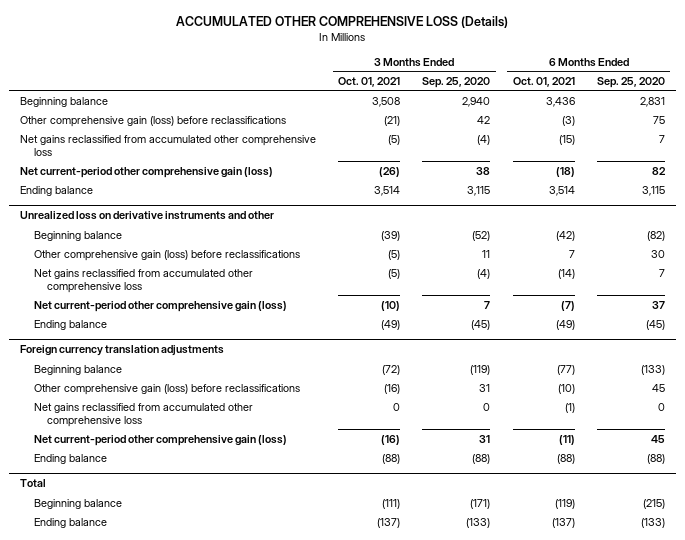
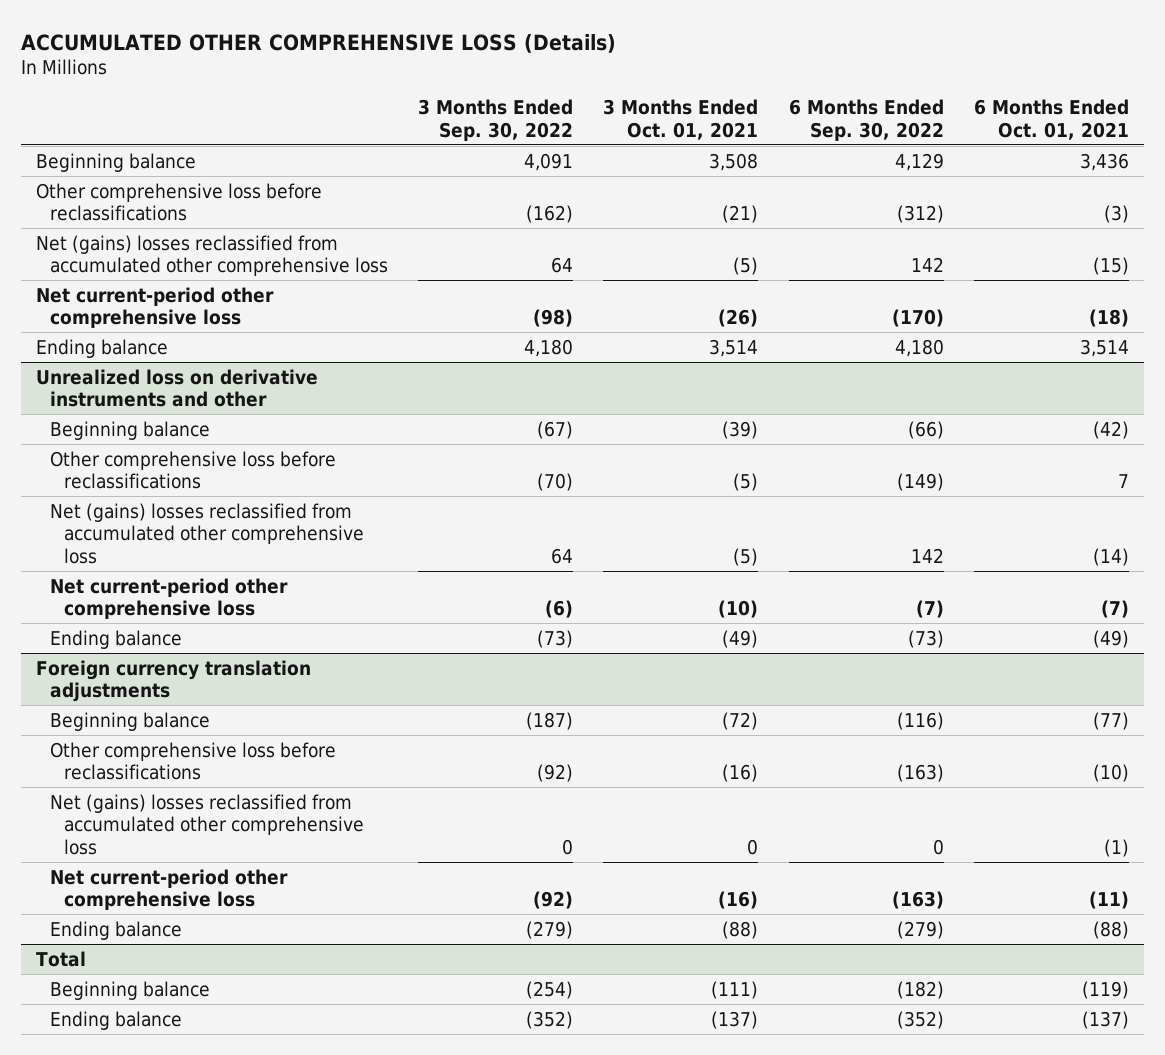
[422,76,491,88] Sep. 25, 2020 -> none
[596,76,665,88] Sep. 25, 2020 -> none
none -> [418,99,574,141] 3 Months Ended Sep. 30, 2022
none -> [788,99,944,141] 6 Months Ended Sep. 30, 2022
[20,115,287,127] Other comprehensive gain (loss) before reclassifications -> [36,182,323,222] Other comprehensive loss before reclassifications
[20,134,317,156] Net gains reclassified from accumulated other comprehensive loss -> [36,234,388,277] Net (gains) losses reclassified from accumulated other comprehensive loss
[20,166,274,178] Net current-period other comprehensive gain (loss) -> [36,286,275,329] Net current-period other comprehensive loss
[33,249,300,261] Other comprehensive gain (loss) before reclassifications -> [49,450,336,490] Other comprehensive loss before reclassifications
[33,268,253,293] Net gains reclassified from accumulated other comprehensive loss -> [49,502,364,564] Net (gains) losses reclassified from accumulated other comprehensive loss
[33,300,287,312] Net current-period other comprehensive gain (loss) -> [49,577,288,620] Net current-period other comprehensive loss
[33,383,300,395] Other comprehensive gain (loss) before reclassifications -> [49,741,336,781] Other comprehensive loss before reclassifications
[33,402,253,427] Net gains reclassified from accumulated other comprehensive loss -> [49,793,364,855] Net (gains) losses reclassified from accumulated other comprehensive loss
[33,434,287,446] Net current-period other comprehensive gain (loss) -> [49,868,288,911] Net current-period other comprehensive loss

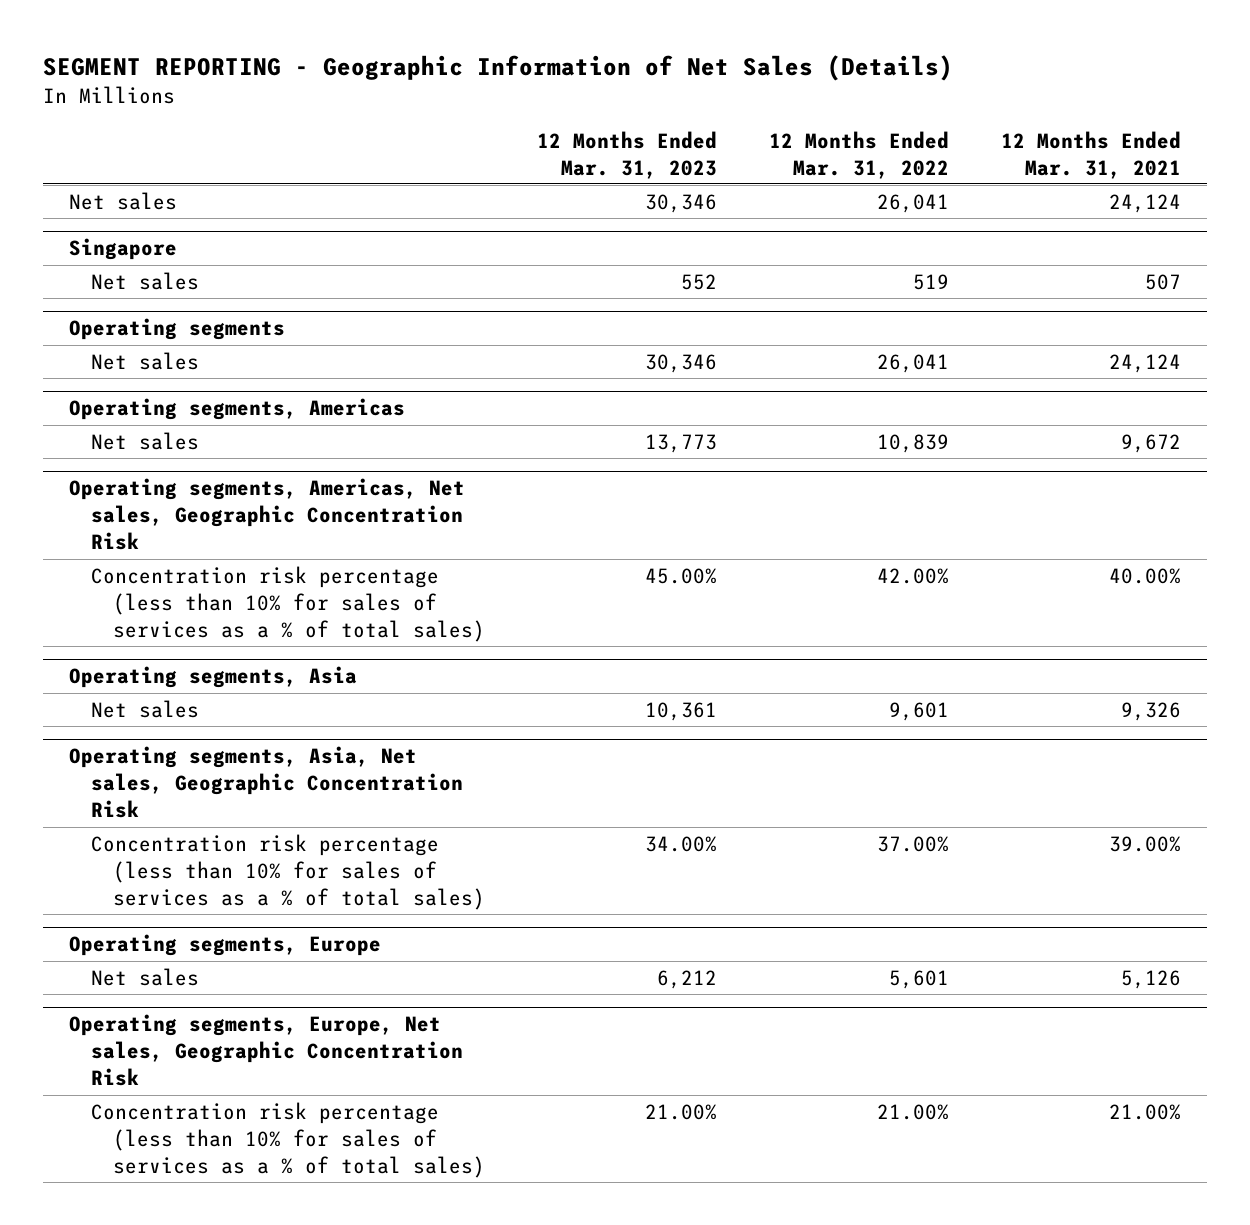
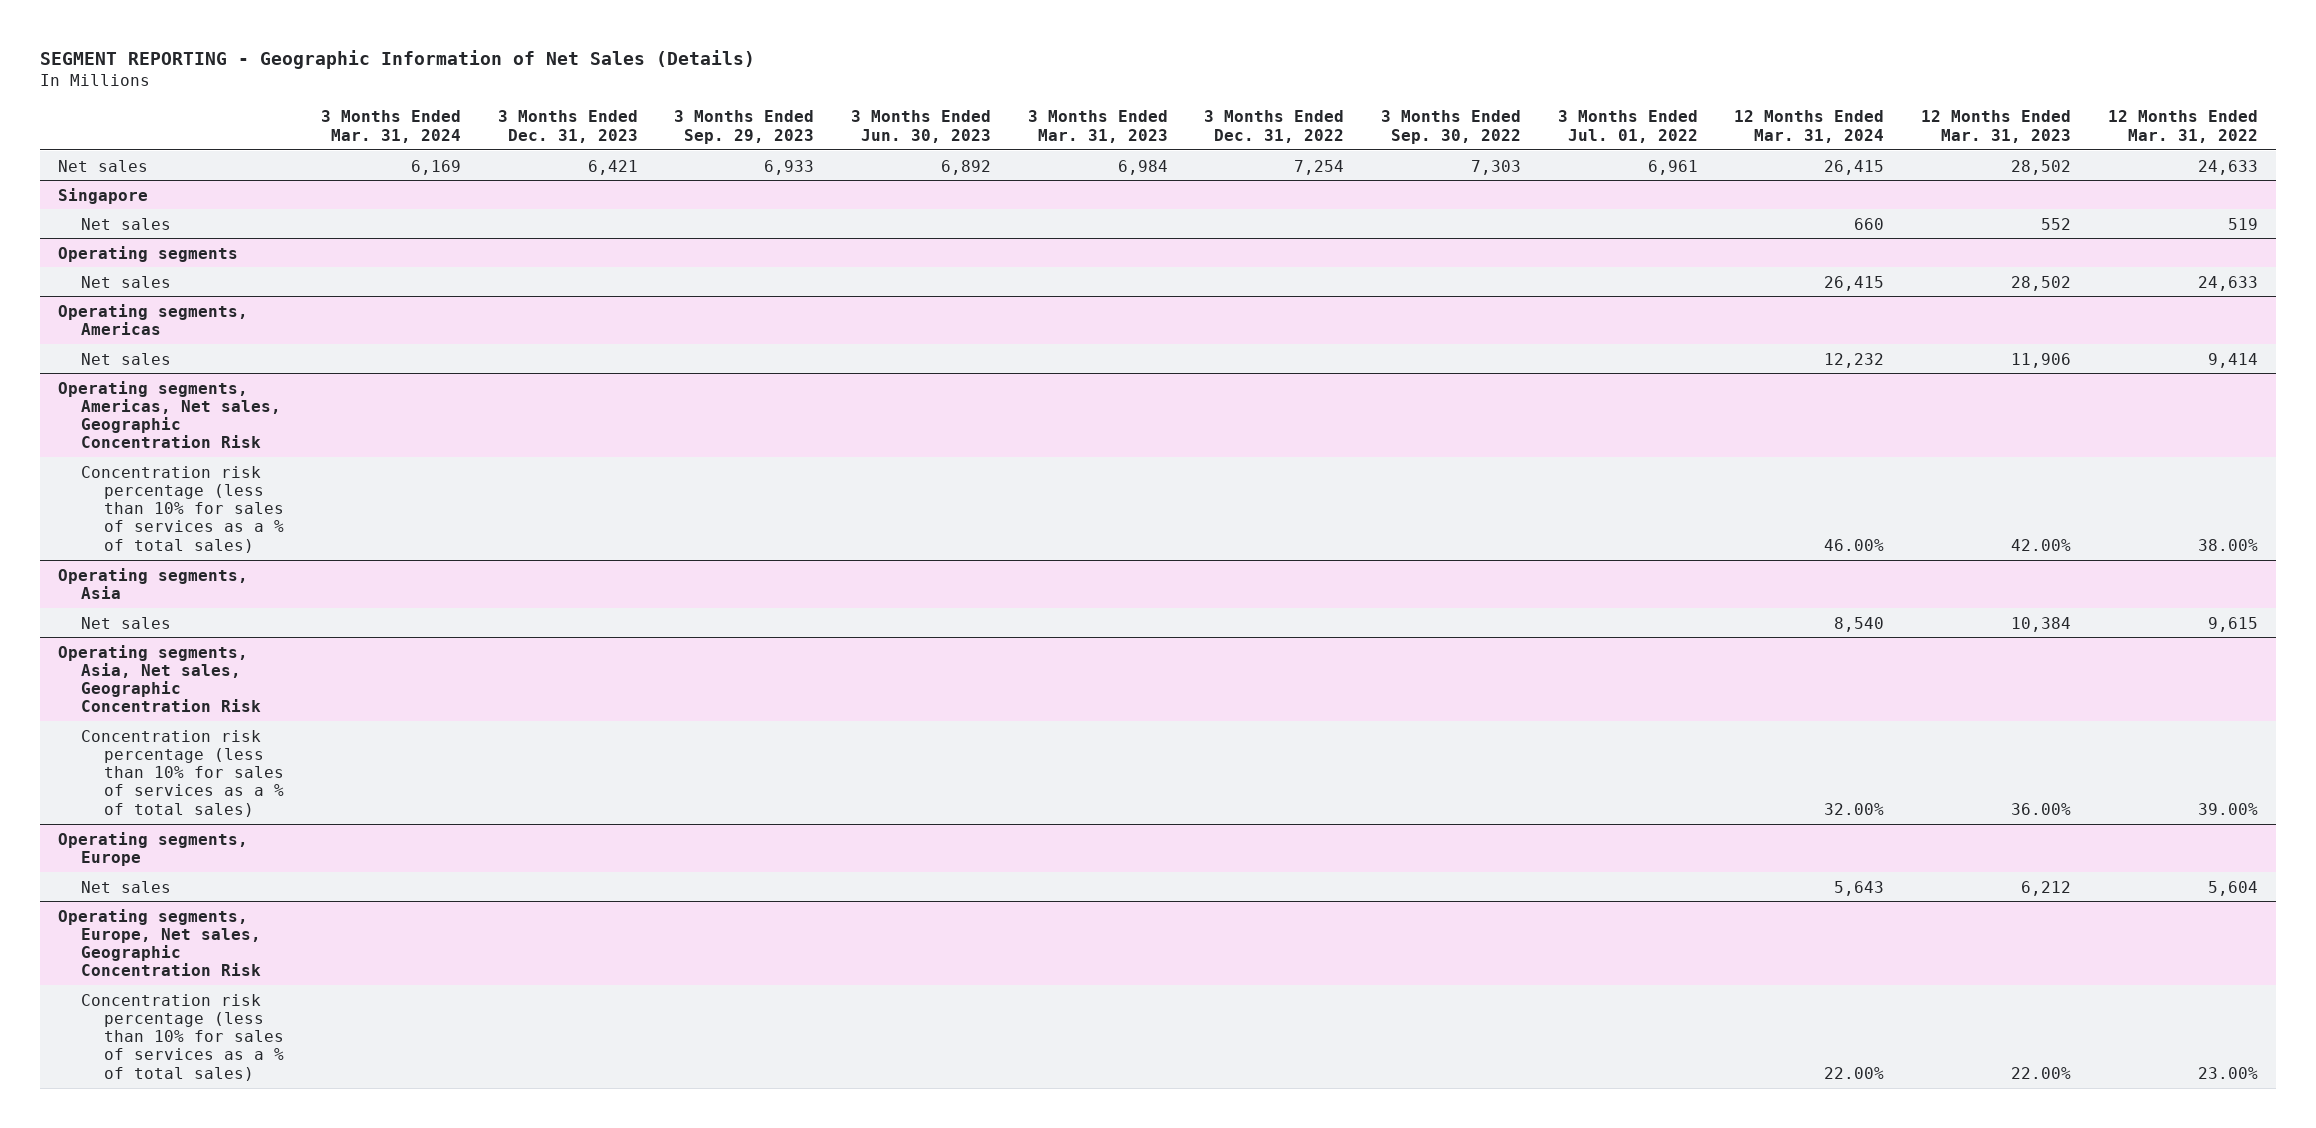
[1000,130,1181,179] 12 Months Ended Mar. 31, 2021 -> none
none -> [320,110,461,143] 3 Months Ended Mar. 31, 2024
none -> [497,110,638,143] 3 Months Ended Dec. 31, 2023
none -> [674,110,815,144] 3 Months Ended Sep. 29, 2023
none -> [850,110,991,143] 3 Months Ended Jun. 30, 2023
none -> [1027,110,1168,143] 3 Months Ended Mar. 31, 2023
none -> [1204,110,1345,143] 3 Months Ended Dec. 31, 2022
none -> [1381,110,1522,144] 3 Months Ended Sep. 30, 2022
none -> [1557,110,1698,143] 3 Months Ended Jul. 01, 2022
none -> [1734,110,1885,143] 12 Months Ended Mar. 31, 2024
[644,193,717,213] 30,346 -> [2011,159,2072,175] 28,502
[876,193,949,213] 26,041 -> [2197,159,2258,175] 24,633
[644,353,717,373] 30,346 -> [2011,275,2072,291] 28,502
[876,353,949,373] 26,041 -> [2197,275,2258,291] 24,633
[644,433,717,453] 13,773 -> [2011,352,2072,368] 11,906
[876,433,949,453] 10,839 -> [2207,352,2258,368] 9,414
[644,567,717,584] 45.00% -> [2011,538,2072,551] 42.00%
[876,567,949,584] 42.00% -> [2197,538,2258,551] 38.00%
[644,701,717,721] 10,361 -> [2011,616,2072,632] 10,384
[888,701,949,721] 9,601 -> [2207,616,2258,632] 9,615
[644,835,717,852] 34.00% -> [2011,802,2072,815] 36.00%
[876,835,949,852] 37.00% -> [2197,802,2258,815] 39.00%
[888,969,949,989] 5,601 -> [2207,880,2258,896] 5,604
[644,1103,717,1120] 21.00% -> [2011,1066,2072,1079] 22.00%
[876,1103,949,1120] 21.00% -> [2197,1066,2258,1079] 23.00%

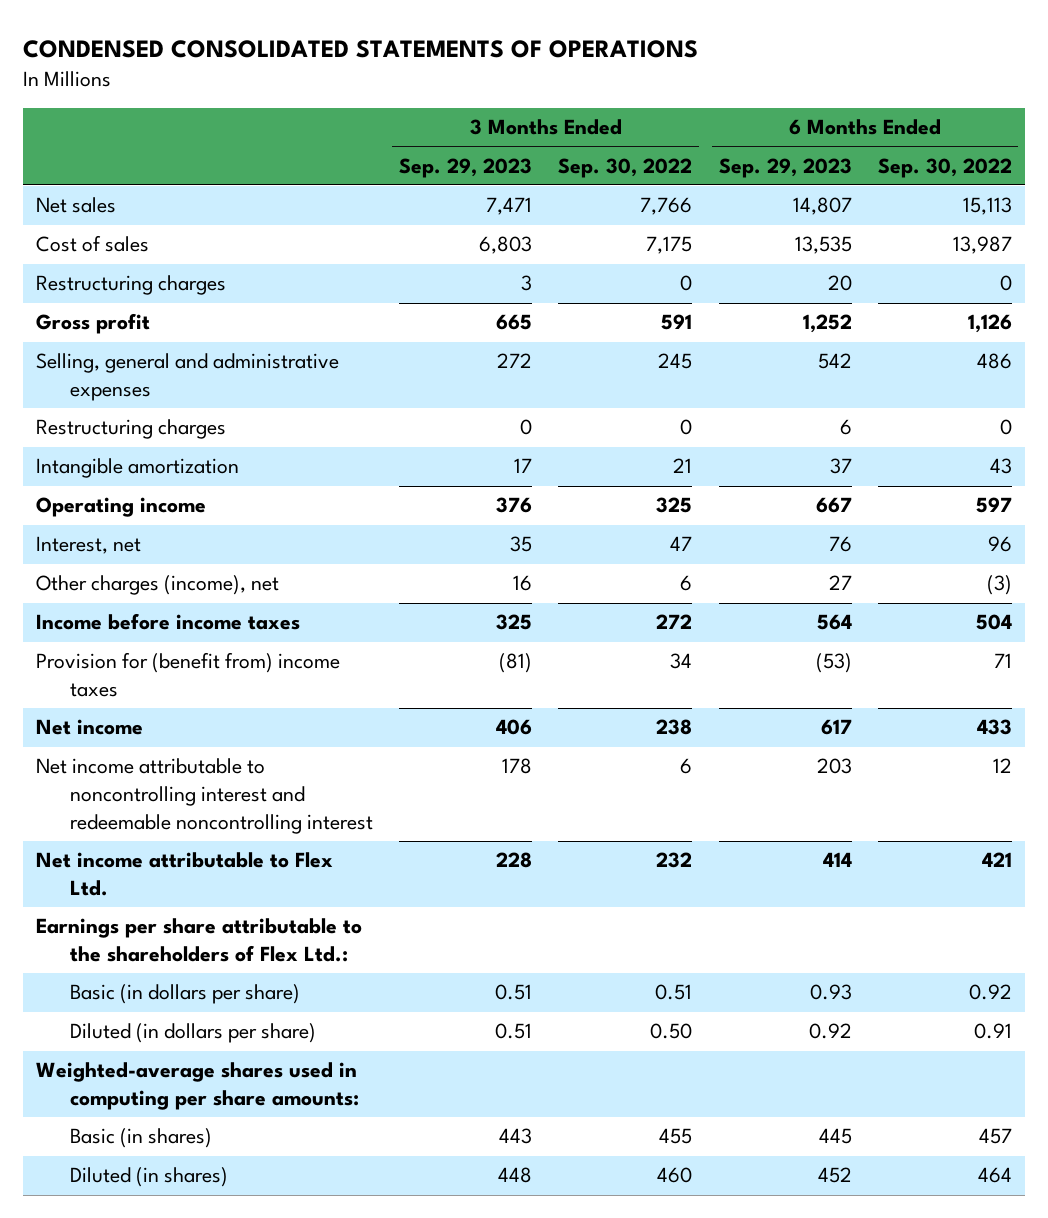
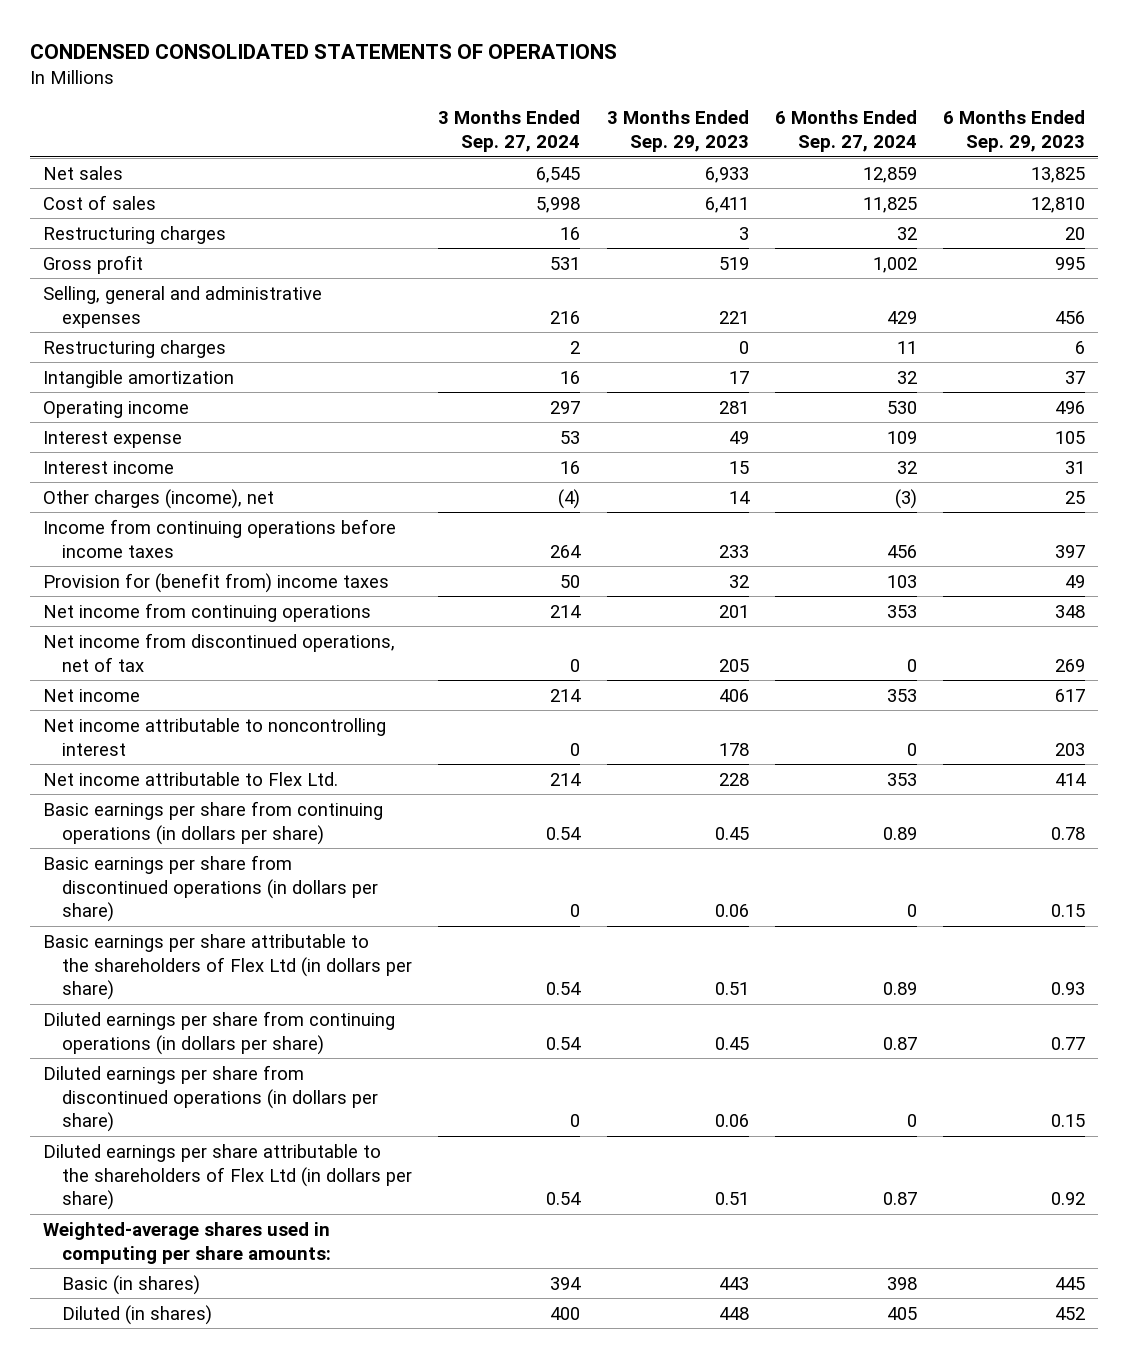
[558,157,693,178] Sep. 30, 2022 -> none
[877,157,1012,178] Sep. 30, 2022 -> none
none -> [438,110,581,153] 3 Months Ended Sep. 27, 2024
none -> [774,110,917,153] 6 Months Ended Sep. 27, 2024
[485,197,532,216] 7,471 -> [704,166,749,183] 6,933
[792,197,852,216] 14,807 -> [1030,166,1085,183] 13,825
[478,236,532,255] 6,803 -> [704,196,749,213] 6,411
[794,236,852,255] 13,535 -> [1030,196,1085,213] 12,810
[495,314,532,331] 665 -> [718,256,749,270] 519
[802,314,852,334] 1,252 -> [1054,256,1085,270] 995
[496,353,532,369] 272 -> [718,310,749,324] 221
[817,353,852,370] 542 -> [1054,310,1085,324] 456
[36,536,142,555] Interest, net -> none
[495,497,532,514] 376 -> [718,400,749,414] 281
[815,497,852,514] 667 -> [1054,400,1085,414] 496
none -> [43,430,183,448] Interest expense
none -> [43,460,175,474] Interest income
[512,575,532,592] 16 -> [728,490,750,504] 14
[828,575,852,591] 27 -> [1064,490,1085,504] 25
[36,613,301,631] Income before income taxes -> [43,518,397,558] Income from continuing operations before income taxes
[495,614,532,631] 325 -> [718,544,749,558] 233
[816,614,852,631] 564 -> [1054,544,1085,558] 397
[498,653,532,674] (81) -> [728,574,749,588] 32
[815,653,852,674] (53) -> [1064,574,1085,588] 49
none -> [43,602,372,622] Net income from continuing operations
none -> [43,632,396,672] Net income from discontinued operations, net of tax
[36,758,373,835] Net income attributable to noncontrolling interest and redeemable noncontrolling interest -> [43,717,387,756] Net income attributable to noncontrolling interest
[36,918,363,963] Earnings per share attributable to the shareholders of Flex Ltd.: -> none
none -> [43,800,384,845] Basic earnings per share from continuing operations (in dollars per share)
none -> [43,854,379,923] Basic earnings per share from discontinued operations (in dollars per share)
[69,984,300,1005] Basic (in dollars per share) -> [43,933,413,1001] Basic earnings per share attributable to the shareholders of Flex Ltd (in dollars per share)
none -> [43,1010,396,1055] Diluted earnings per share from continuing operations (in dollars per share)
none -> [43,1064,379,1133] Diluted earnings per share from discontinued operations (in dollars per share)
[69,1023,316,1044] Diluted (in dollars per share) -> [43,1143,413,1211] Diluted earnings per share attributable to the shareholders of Flex Ltd (in dollars per share)

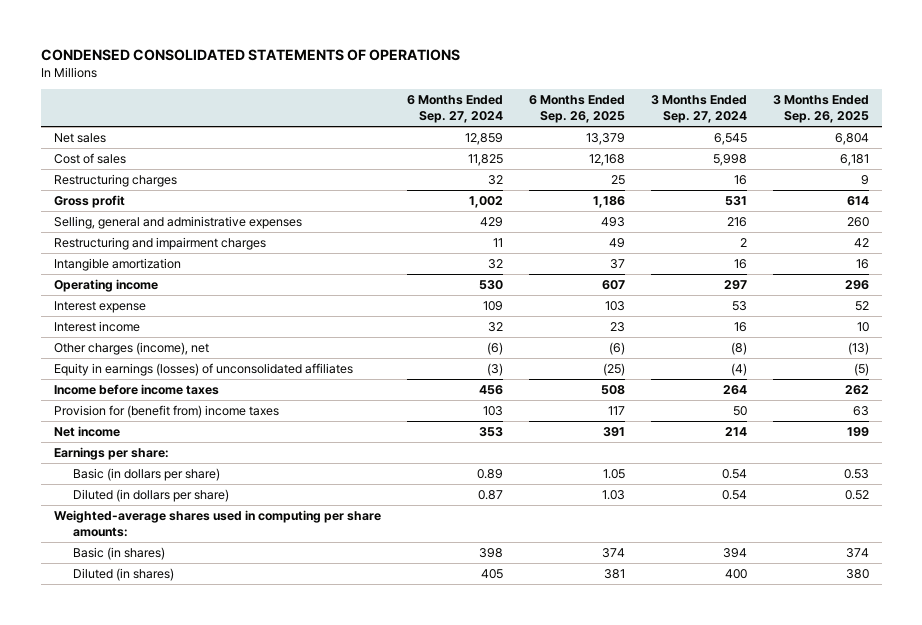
[606,110,749,153] 3 Months Ended Sep. 29, 2023 -> none
[942,110,1085,153] 6 Months Ended Sep. 29, 2023 -> none
none -> [528,95,625,124] 6 Months Ended Sep. 26, 2025
none -> [772,95,869,124] 3 Months Ended Sep. 26, 2025
[43,339,227,358] Restructuring charges -> [53,237,266,251] Restructuring and impairment charges
[558,488,581,509] (4) -> [730,342,747,356] (8)
[894,488,917,509] (3) -> [486,342,503,356] (6)
none -> [53,363,353,377] Equity in earnings (losses) of unconsolidated affiliates
[43,518,397,558] Income from continuing operations before income taxes -> [53,384,219,396] Income before income taxes
[43,602,372,622] Net income from continuing operations -> none
[43,632,396,672] Net income from discontinued operations, net of tax -> none
[43,717,387,756] Net income attributable to noncontrolling interest -> none
[43,771,339,786] Net income attributable to Flex Ltd. -> none
[43,800,384,845] Basic earnings per share from continuing operations (in dollars per share) -> none
[43,854,379,923] Basic earnings per share from discontinued operations (in dollars per share) -> none
[43,1010,396,1055] Diluted earnings per share from continuing operations (in dollars per share) -> none
[43,1064,379,1133] Diluted earnings per share from discontinued operations (in dollars per share) -> none
none -> [53,447,169,461] Earnings per share:
[43,933,413,1001] Basic earnings per share attributable to the shareholders of Flex Ltd (in dollars per share) -> [73,468,221,482] Basic (in dollars per share)
[43,1143,413,1211] Diluted earnings per share attributable to the shareholders of Flex Ltd (in dollars per share) -> [73,489,230,503] Diluted (in dollars per share)

